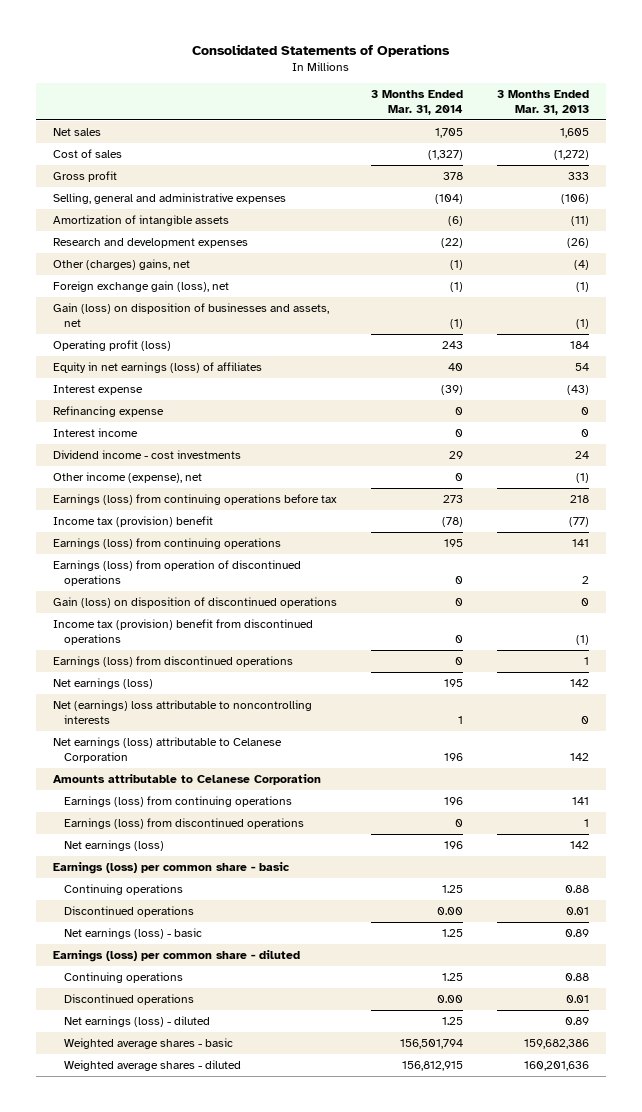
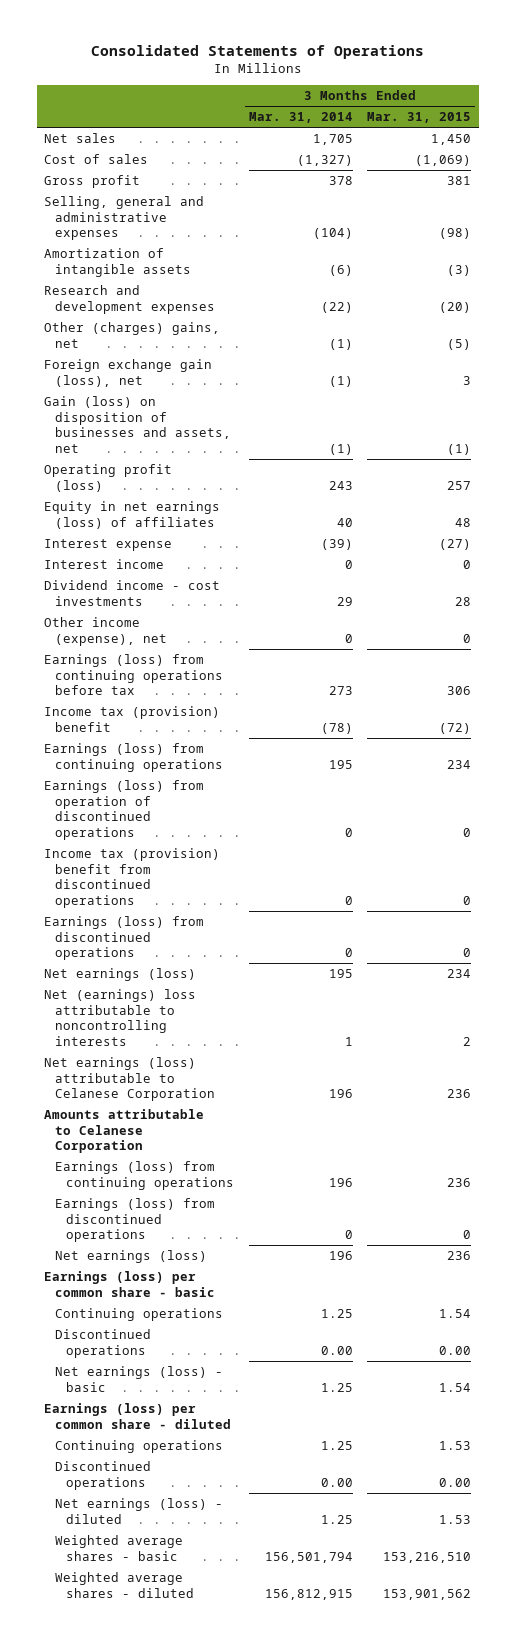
[496,89,589,116] 3 Months Ended Mar. 31, 2013 -> none
none -> [367,112,472,124] Mar. 31, 2015
[53,405,165,417] Refinancing expense -> none
[53,596,338,608] Gain (loss) on disposition of discontinued operations -> none

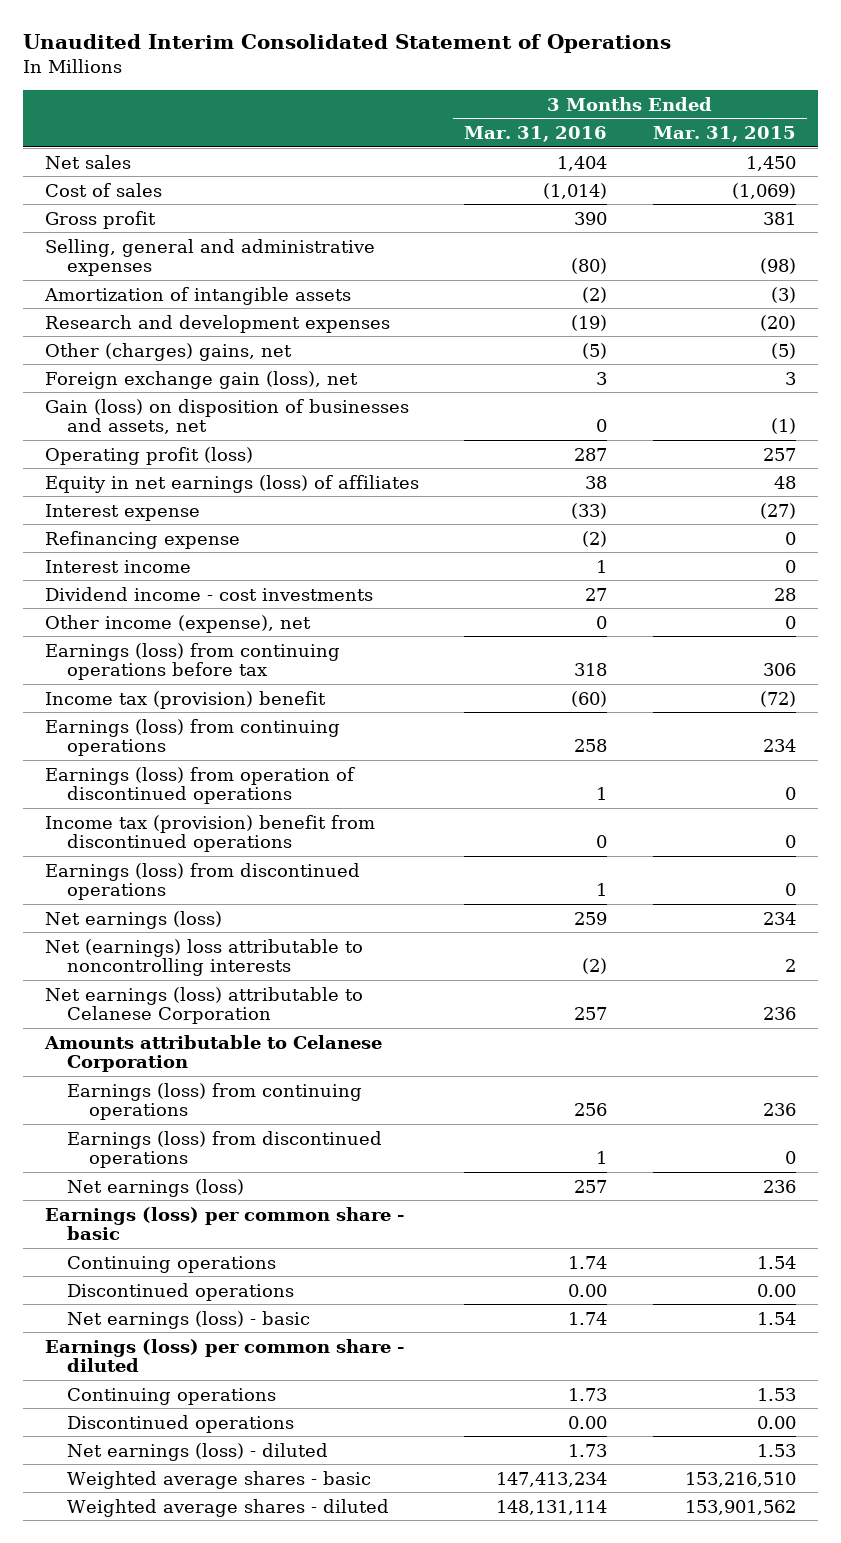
[90,45,424,60] Consolidated Statements of Operations -> [22,34,671,54] Unaudited Interim Consolidated Statement of Operations
[248,112,353,124] Mar. 31, 2014 -> none
none -> [464,125,608,142] Mar. 31, 2016
none -> [45,530,241,549] Refinancing expense

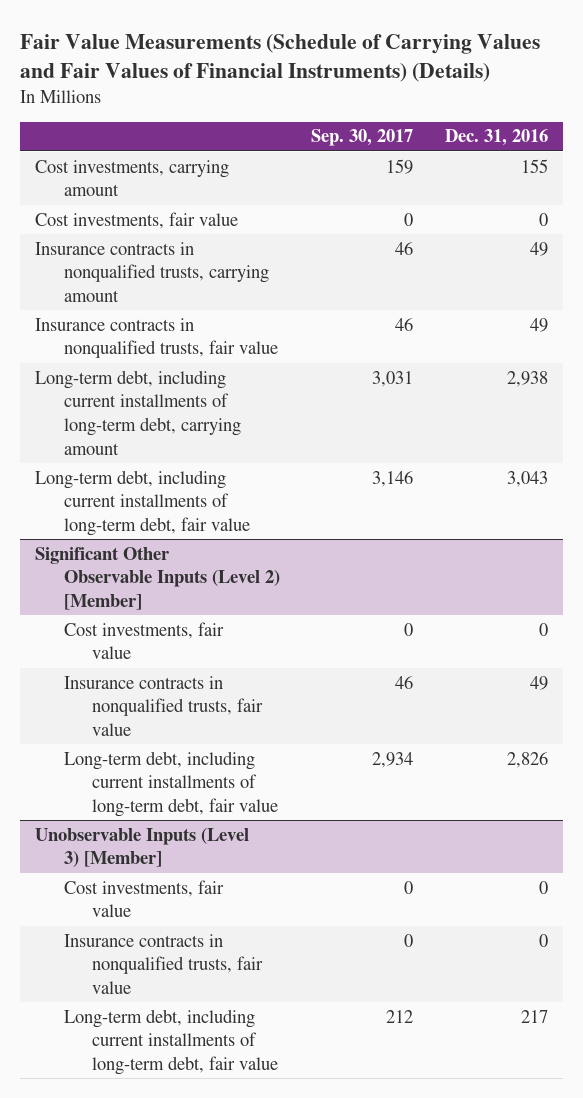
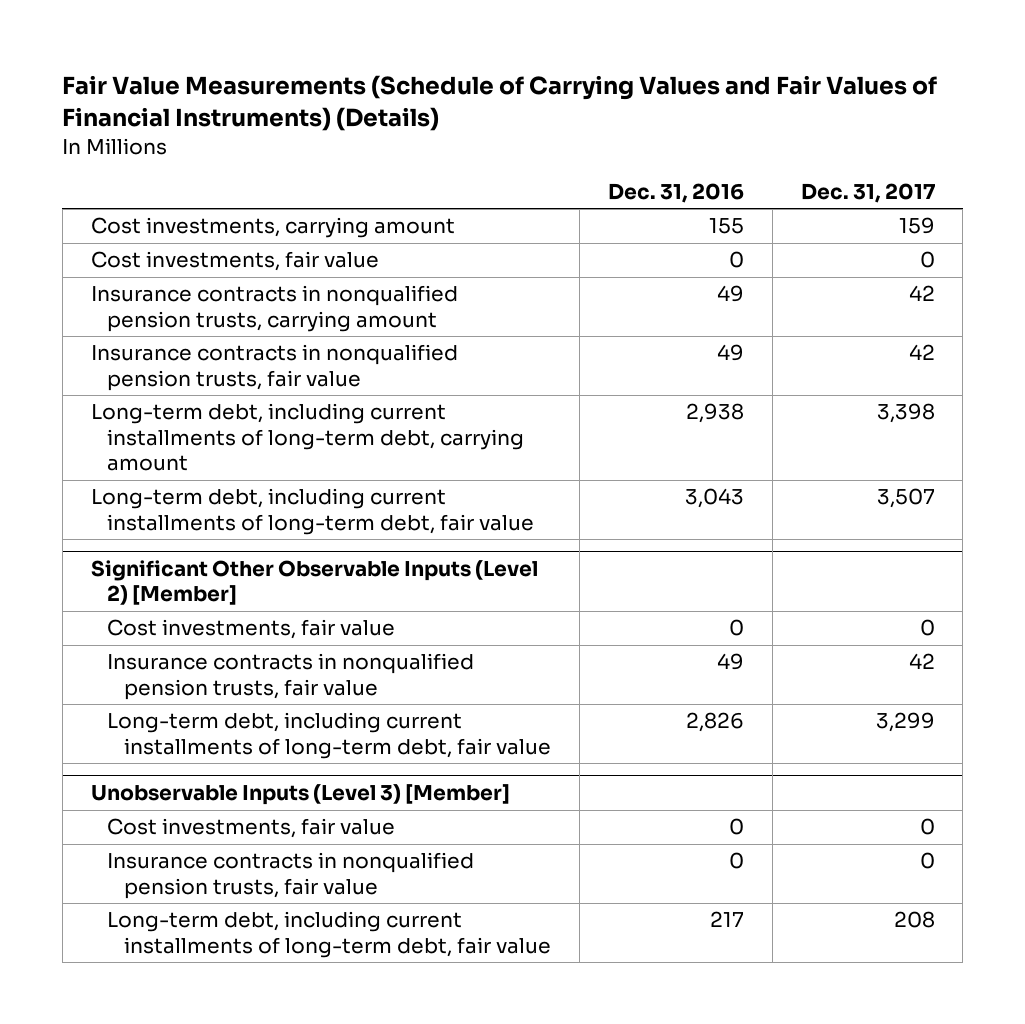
[311,129,414,147] Sep. 30, 2017 -> none
none -> [800,182,935,203] Dec. 31, 2017
[35,241,269,303] Insurance contracts in nonqualified trusts, carrying amount -> [90,285,458,332] Insurance contracts in nonqualified pension trusts, carrying amount
[35,317,278,359] Insurance contracts in nonqualified trusts, fair value -> [90,344,458,391] Insurance contracts in nonqualified pension trusts, fair value
[63,675,263,737] Insurance contracts in nonqualified trusts, fair value -> [107,653,475,700] Insurance contracts in nonqualified pension trusts, fair value
[63,933,263,995] Insurance contracts in nonqualified trusts, fair value -> [107,852,475,899] Insurance contracts in nonqualified pension trusts, fair value

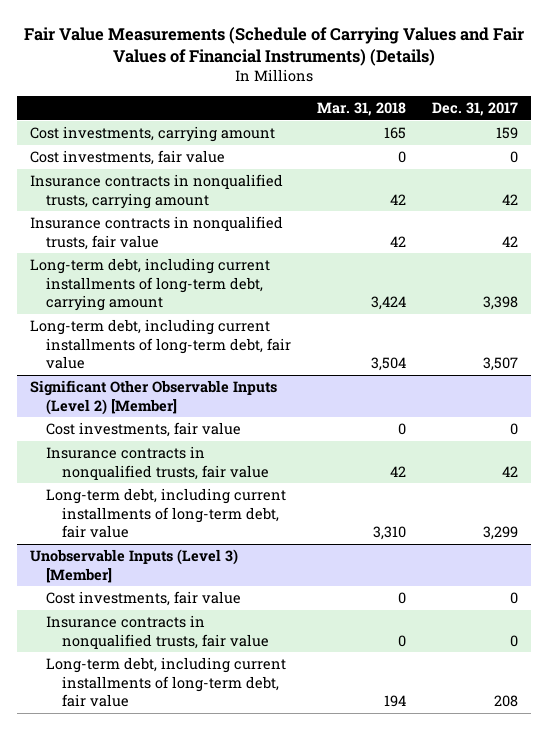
[607,182,744,203] Dec. 31, 2016 -> none
none -> [317,101,407,116] Mar. 31, 2018
[90,285,458,332] Insurance contracts in nonqualified pension trusts, carrying amount -> [30,174,284,209] Insurance contracts in nonqualified trusts, carrying amount
[90,344,458,391] Insurance contracts in nonqualified pension trusts, fair value -> [30,216,284,250] Insurance contracts in nonqualified trusts, fair value
[107,653,475,700] Insurance contracts in nonqualified pension trusts, fair value -> [46,446,270,480] Insurance contracts in nonqualified trusts, fair value
[107,852,475,899] Insurance contracts in nonqualified pension trusts, fair value -> [46,615,270,649] Insurance contracts in nonqualified trusts, fair value

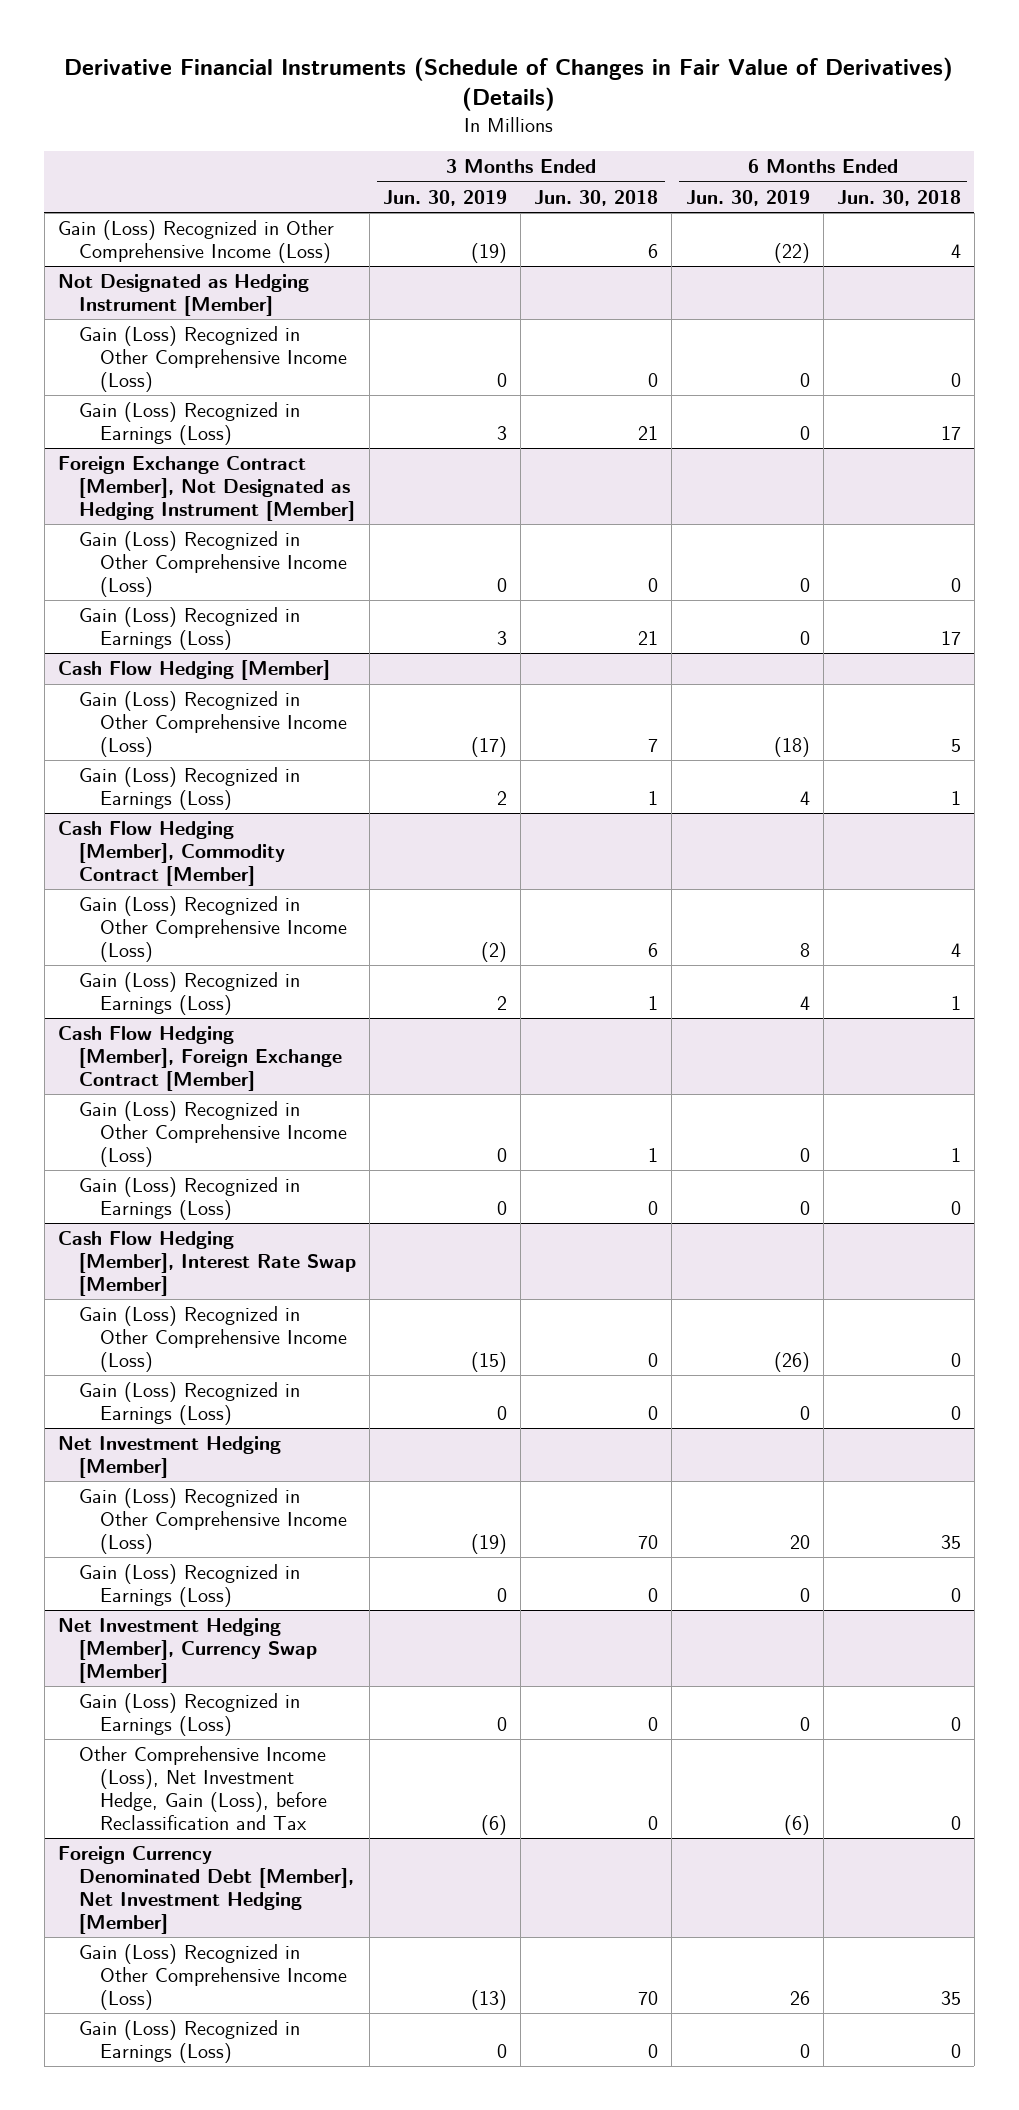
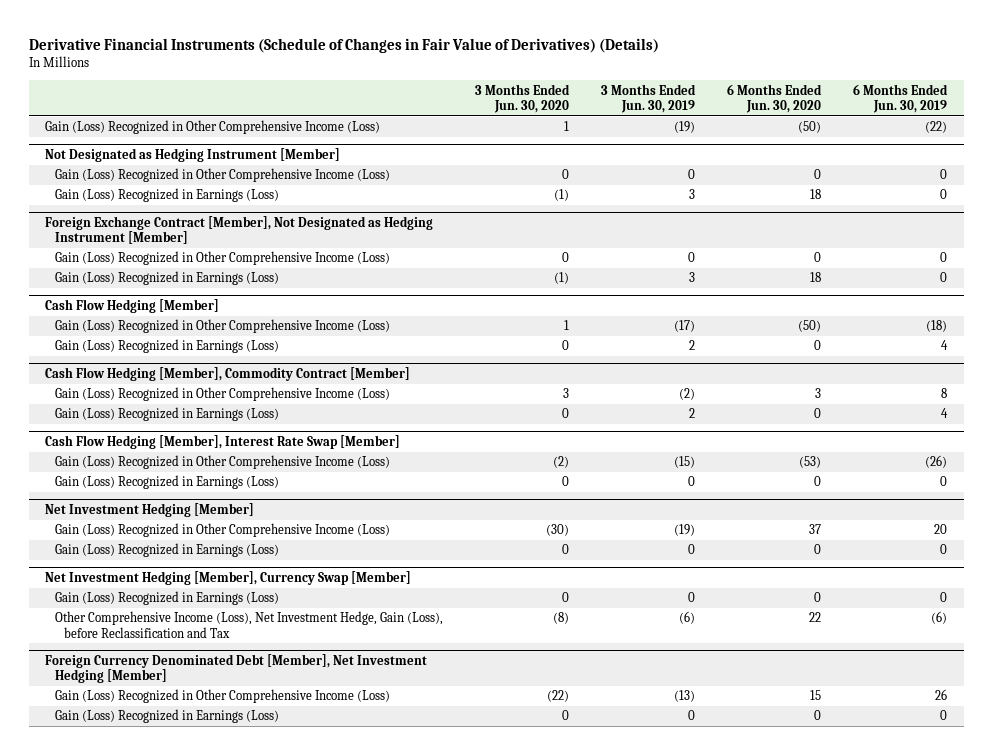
[534,189,659,206] Jun. 30, 2018 -> none
[836,189,961,206] Jun. 30, 2018 -> none
none -> [474,83,570,114] 3 Months Ended Jun. 30, 2020
none -> [727,83,823,114] 6 Months Ended Jun. 30, 2020
[57,1026,343,1091] Cash Flow Hedging [Member], Foreign Exchange Contract [Member] -> none
[79,1101,348,1167] Gain (Loss) Recognized in Other Comprehensive Income (Loss) -> none
[79,1177,301,1220] Gain (Loss) Recognized in Earnings (Loss) -> none

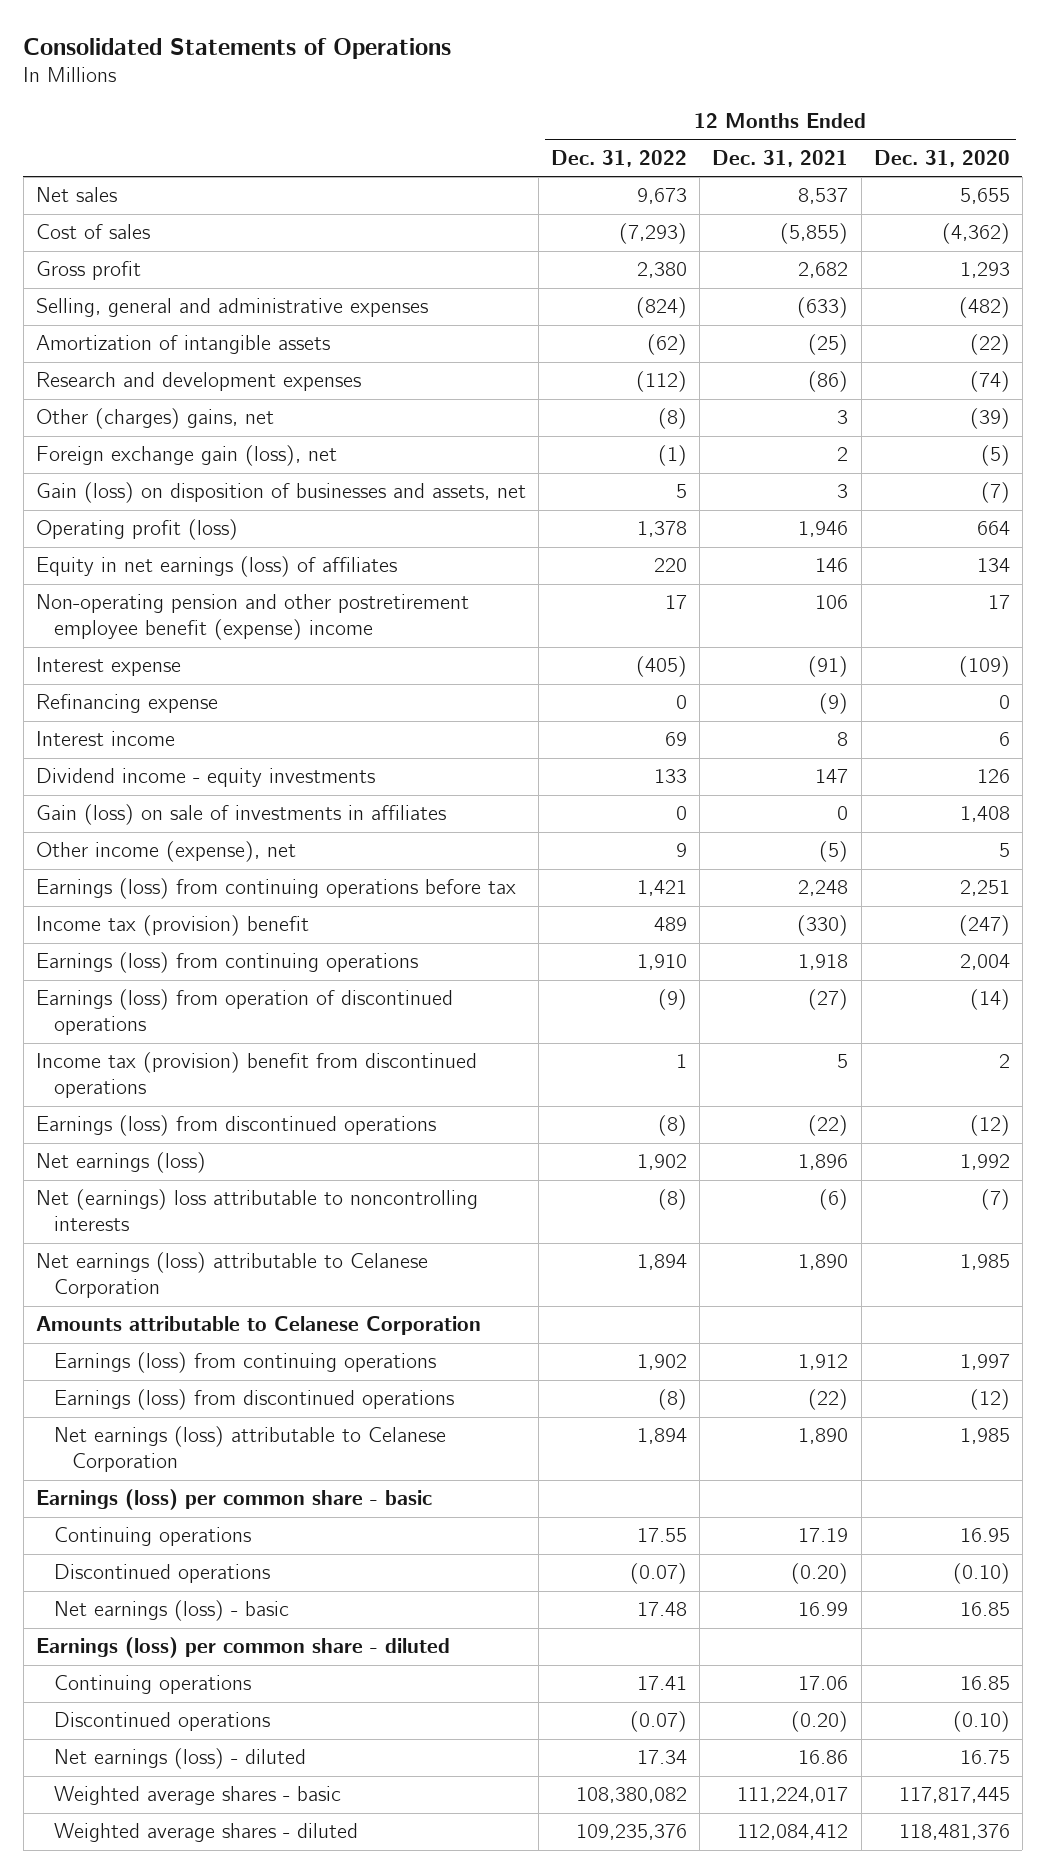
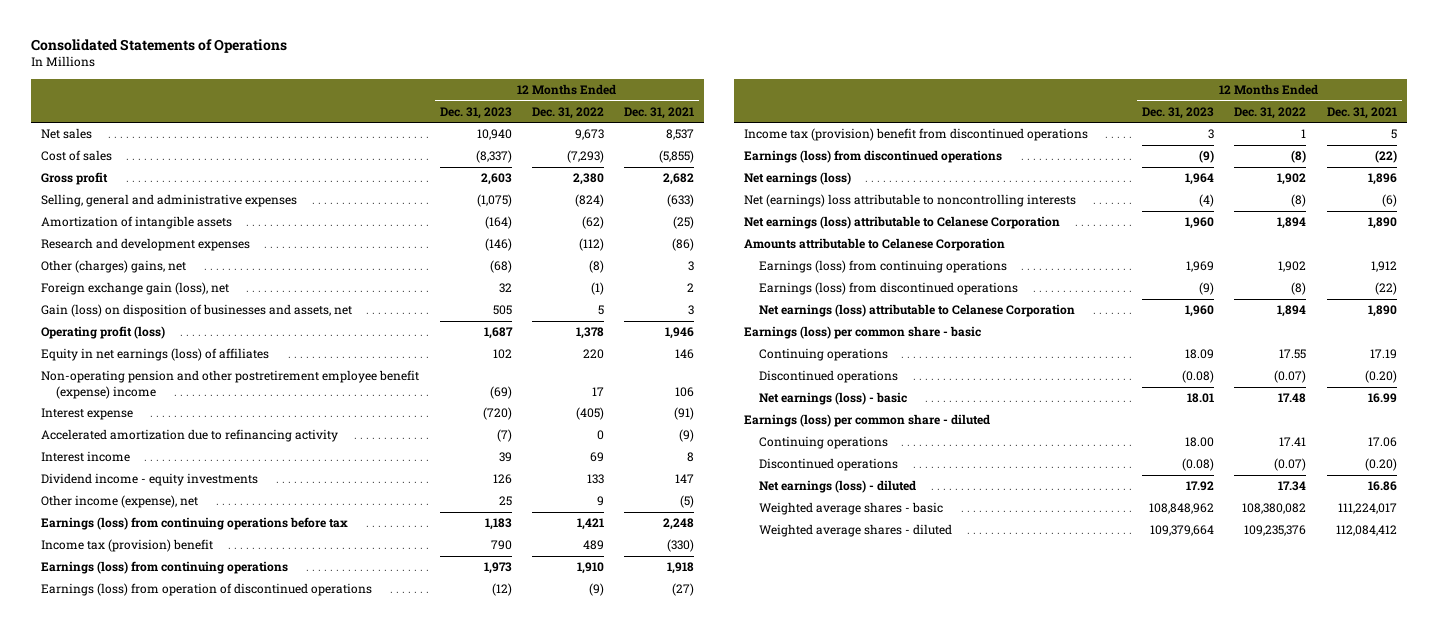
[873,149,1010,167] Dec. 31, 2020 -> none
none -> [439,106,512,119] Dec. 31, 2023
[35,694,218,714] Refinancing expense -> none
none -> [41,429,339,443] Accelerated amortization due to refinancing activity
[35,804,446,826] Gain (loss) on sale of investments in affiliates -> none

